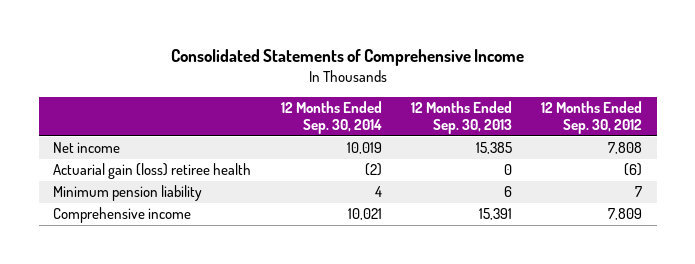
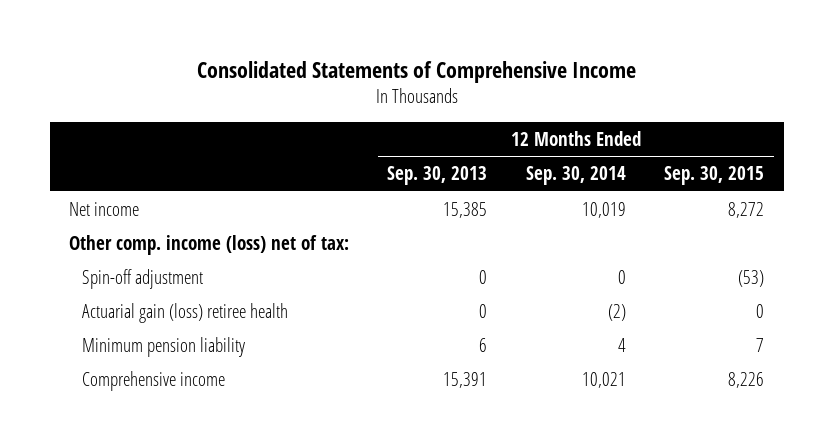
[541,101,643,135] 12 Months Ended Sep. 30, 2012 -> none
none -> [664,165,765,185] Sep. 30, 2015
none -> [68,234,349,255] Other comp. income (loss) net of tax:
none -> [82,268,204,289] Spin-off adjustment

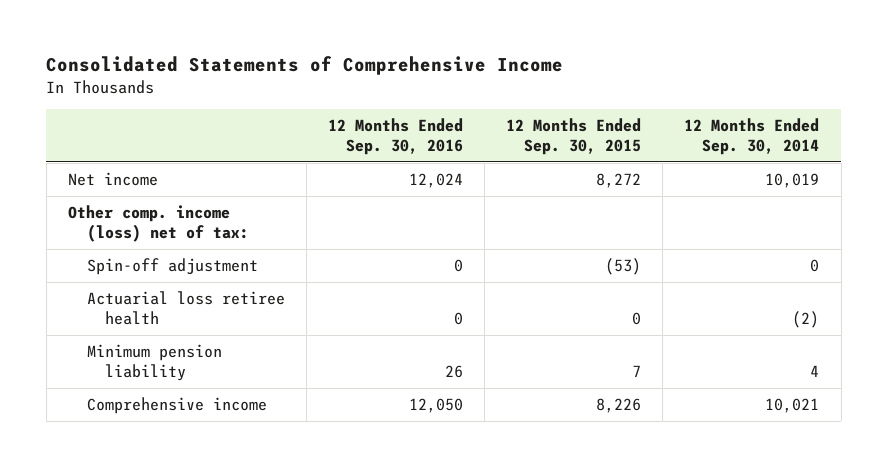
[387,165,488,185] Sep. 30, 2013 -> none
none -> [327,117,463,155] 12 Months Ended Sep. 30, 2016
[82,302,289,323] Actuarial gain (loss) retiree health -> [86,290,285,326] Actuarial loss retiree health

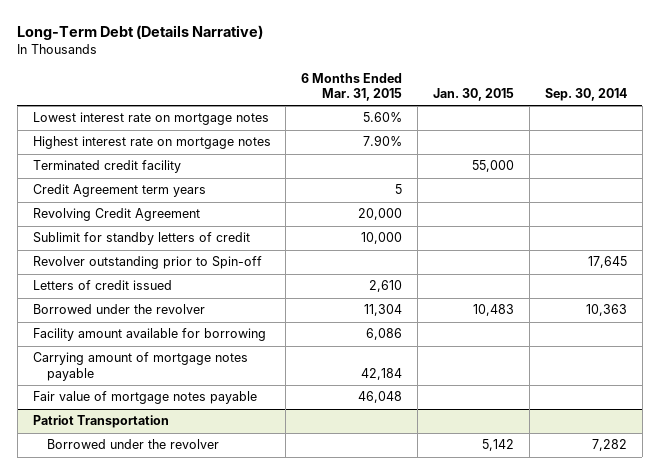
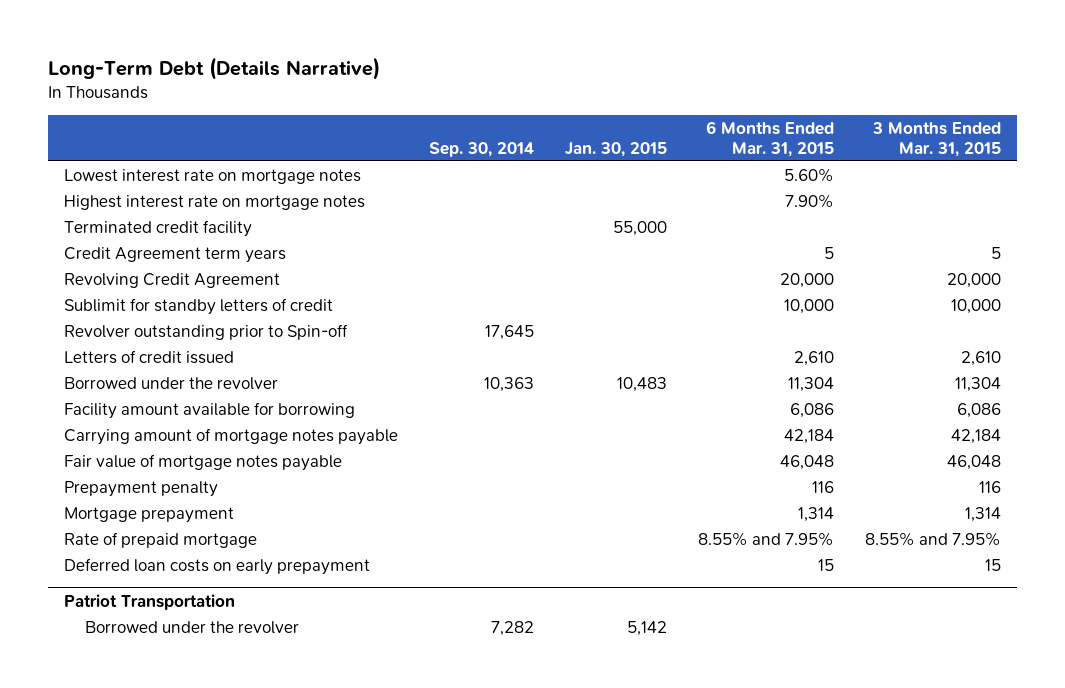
none -> [872,121,1002,157] 3 Months Ended Mar. 31, 2015
none -> [63,480,218,497] Prepayment penalty
none -> [63,506,234,523] Mortgage prepayment
none -> [63,531,257,548] Rate of prepaid mortgage
none -> [63,557,370,575] Deferred loan costs on early prepayment

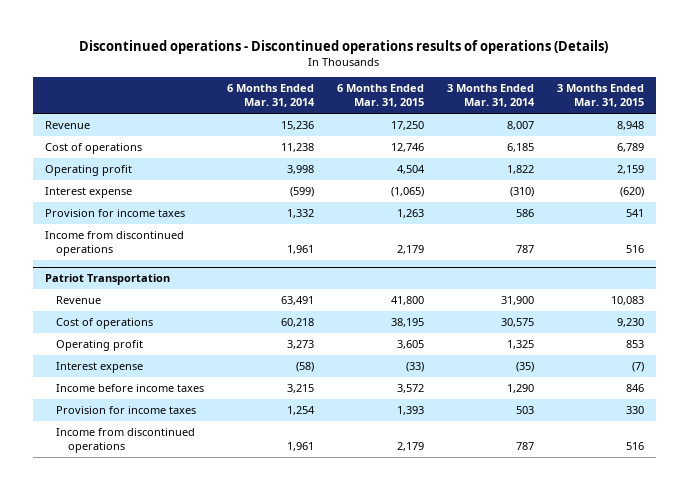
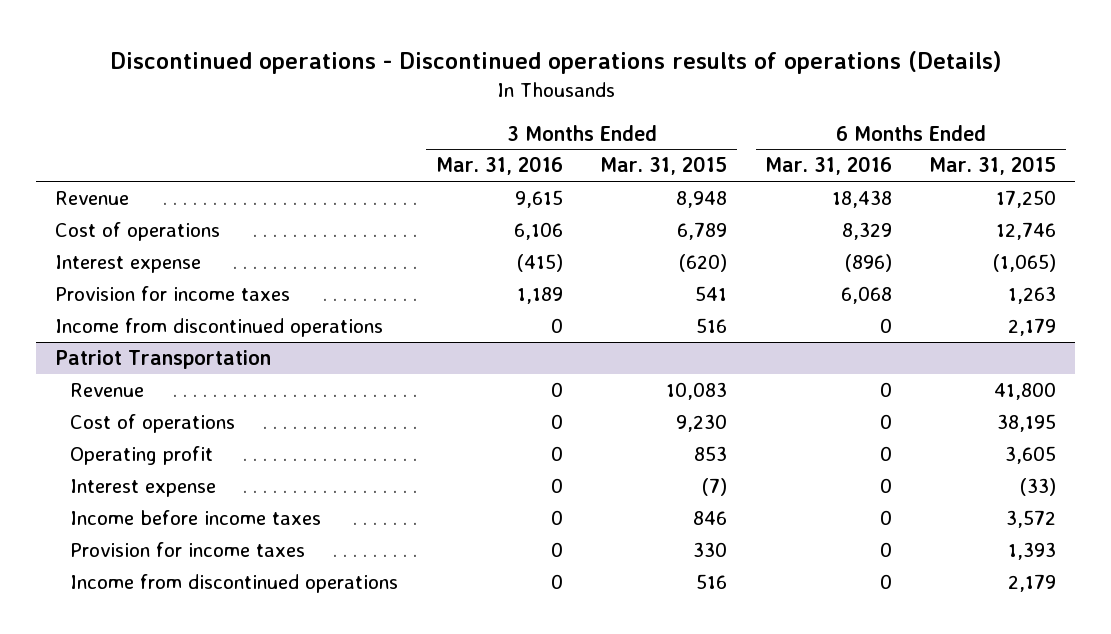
[227,83,316,108] 6 Months Ended Mar. 31, 2014 -> none
[447,83,536,108] 3 Months Ended Mar. 31, 2014 -> none
none -> [435,156,563,176] Mar. 31, 2016
none -> [764,156,892,176] Mar. 31, 2016
[44,165,132,177] Operating profit -> none

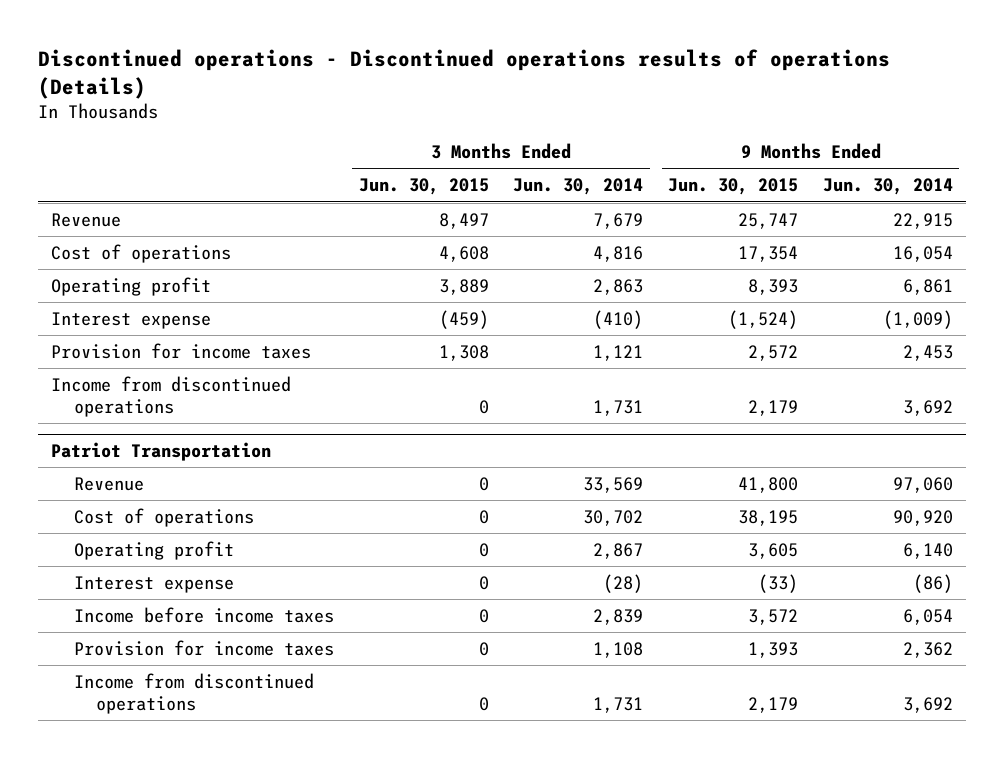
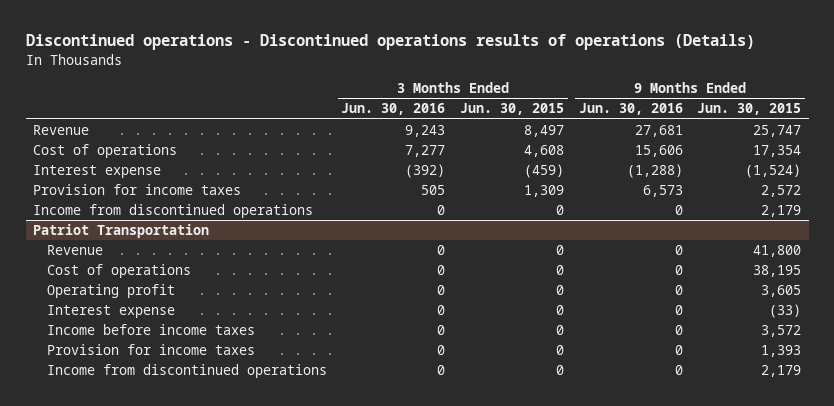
[513,178,644,196] Jun. 30, 2014 -> none
[823,178,954,196] Jun. 30, 2014 -> none
none -> [341,103,446,116] Jun. 30, 2016
none -> [578,103,683,116] Jun. 30, 2016
[50,276,211,296] Operating profit -> none
[438,344,489,361] 1,308 -> [524,184,565,197] 1,309

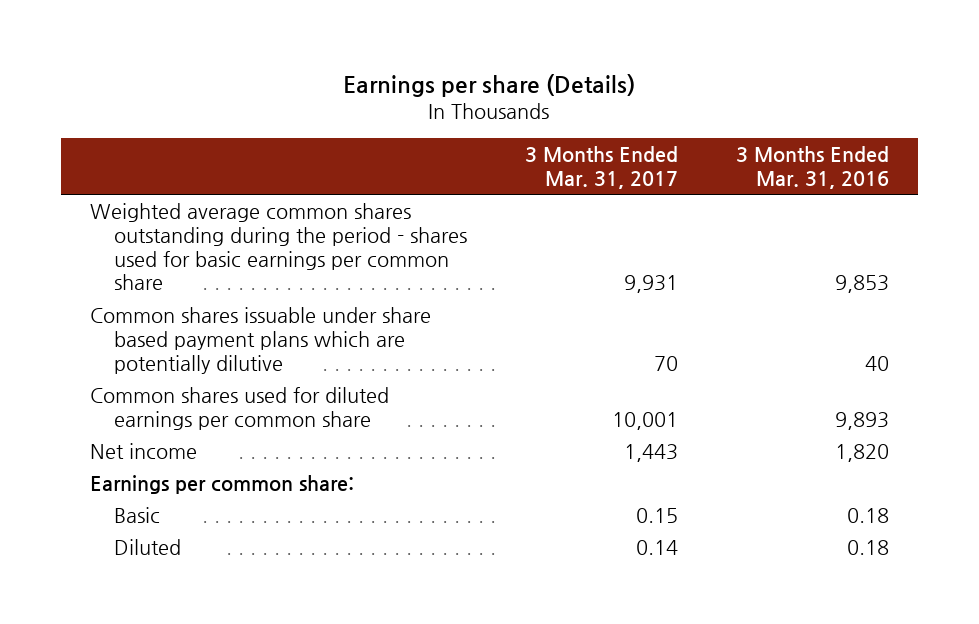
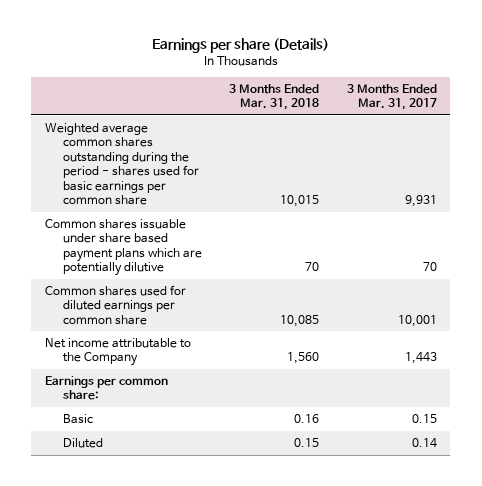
[735,145,889,189] 3 Months Ended Mar. 31, 2016 -> none
none -> [229,83,320,111] 3 Months Ended Mar. 31, 2018
[90,443,198,460] Net income -> [44,337,191,367] Net income attributable to the Company

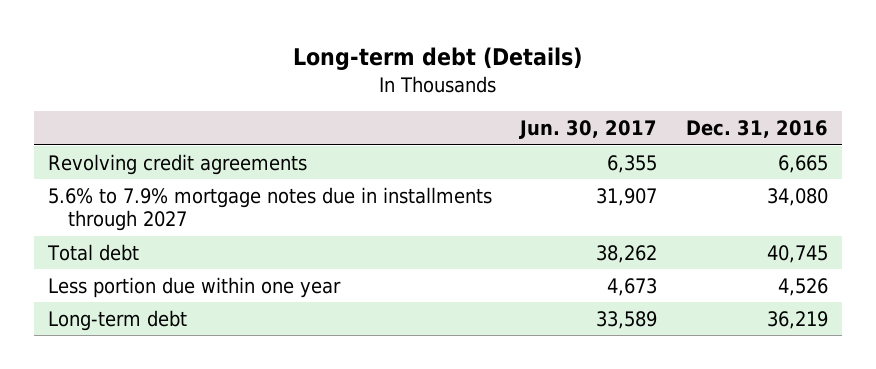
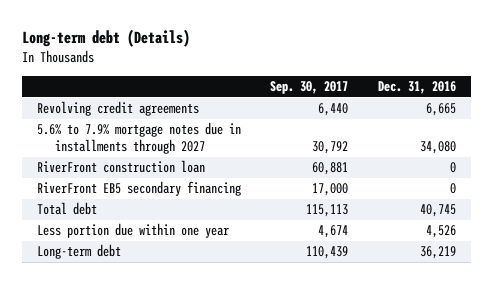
[519,120,658,140] Jun. 30, 2017 -> none
none -> [270,80,349,94] Sep. 30, 2017
none -> [36,160,205,174] RiverFront construction loan
none -> [36,181,241,197] RiverFront EB5 secondary financing

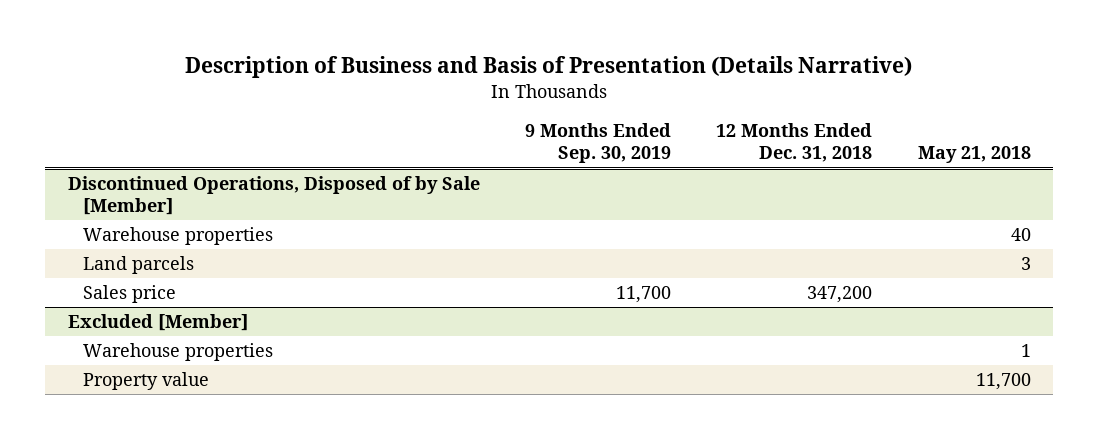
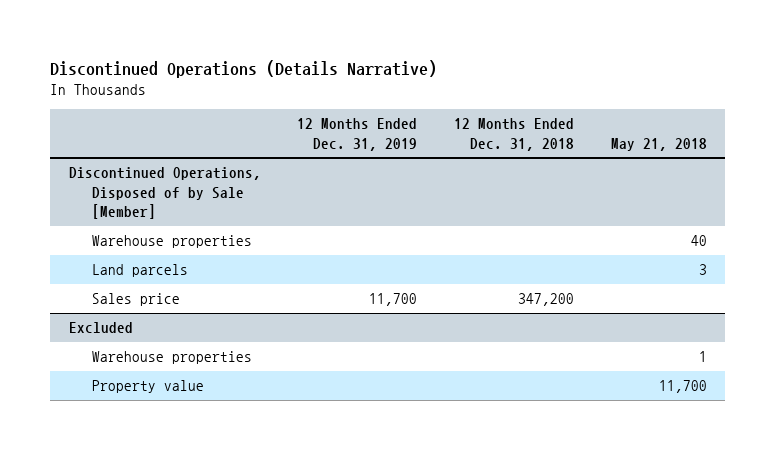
[185,56,913,79] Description of Business and Basis of Presentation (Details Narrative) -> [50,59,438,78] Discontinued Operations (Details Narrative)
[524,123,671,164] 9 Months Ended Sep. 30, 2019 -> none
none -> [297,118,418,151] 12 Months Ended Dec. 31, 2019
[67,314,248,332] Excluded [Member] -> [68,322,133,334] Excluded

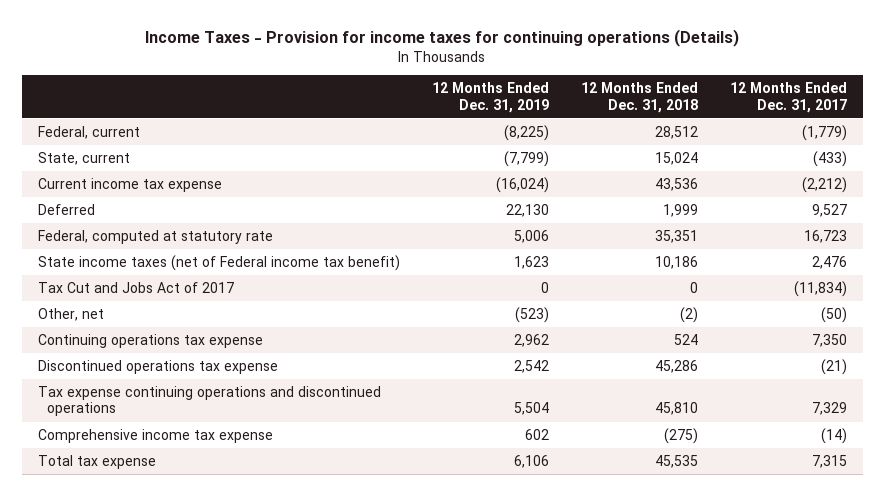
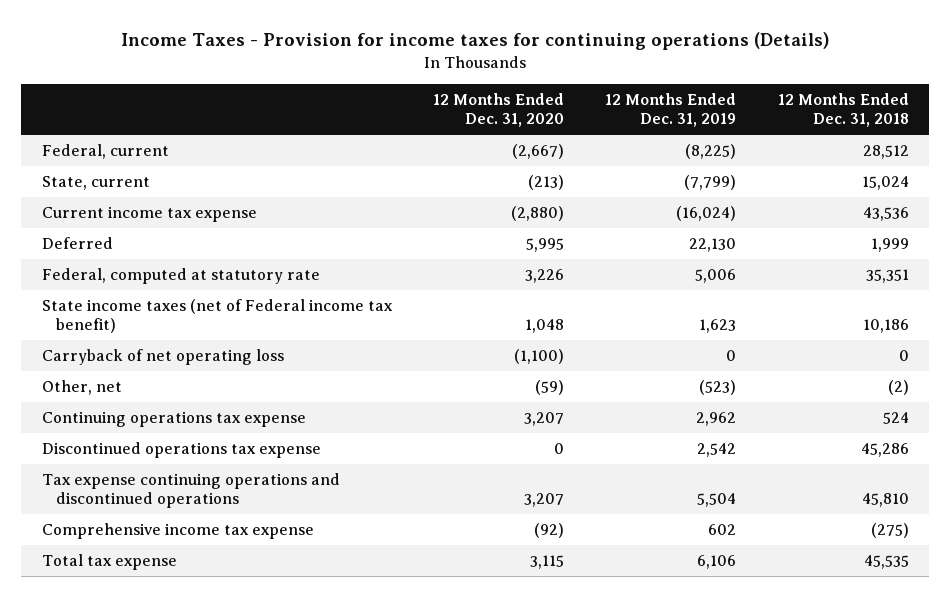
[729,82,847,113] 12 Months Ended Dec. 31, 2017 -> none
none -> [433,93,565,128] 12 Months Ended Dec. 31, 2020
[37,281,234,293] Tax Cut and Jobs Act of 2017 -> none
none -> [41,349,284,366] Carryback of net operating loss

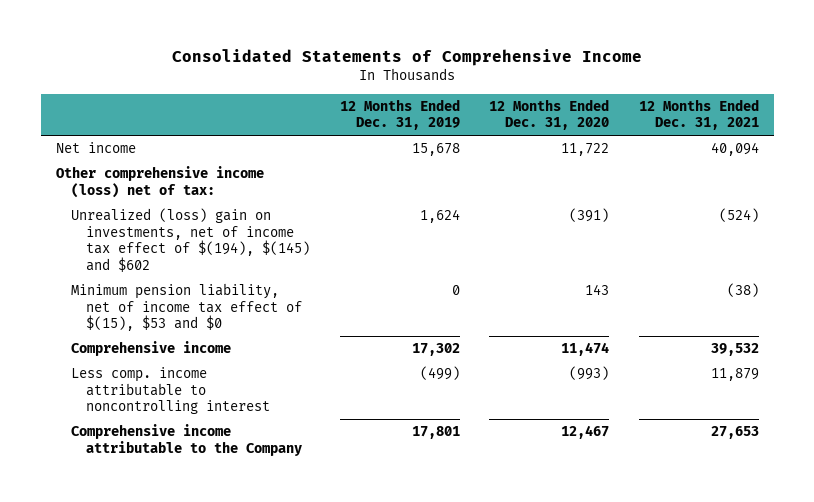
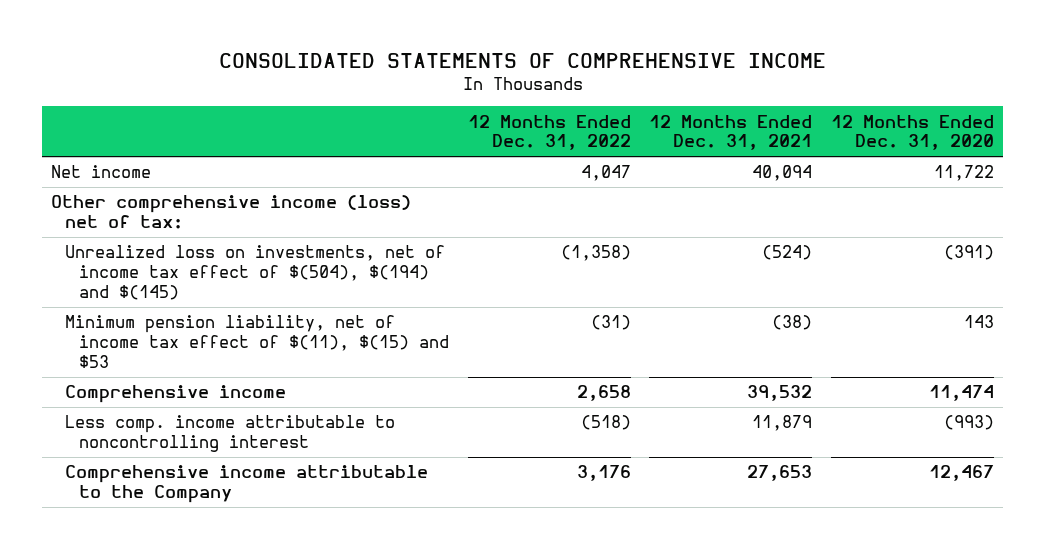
[172,48,643,66] Consolidated Statements of Comprehensive Income -> [218,52,826,68] CONSOLIDATED STATEMENTS OF COMPREHENSIVE INCOME
[339,98,460,131] 12 Months Ended Dec. 31, 2019 -> none
none -> [467,114,631,151] 12 Months Ended Dec. 31, 2022
[70,208,310,272] Unrealized (loss) gain on investments, net of income tax effect of $(194), $(145) and $602 -> [65,245,446,300] Unrealized loss on investments, net of income tax effect of $(504), $(194) and $(145)
[70,283,302,332] Minimum pension liability, net of income tax effect of $(15), $53 and $0 -> [65,315,450,368] Minimum pension liability, net of income tax effect of $(11), $(15) and $53

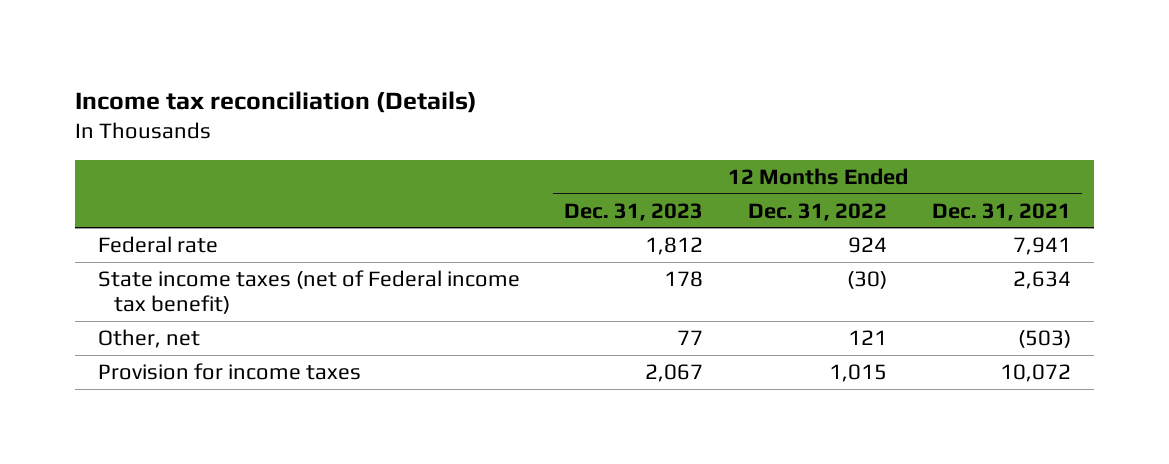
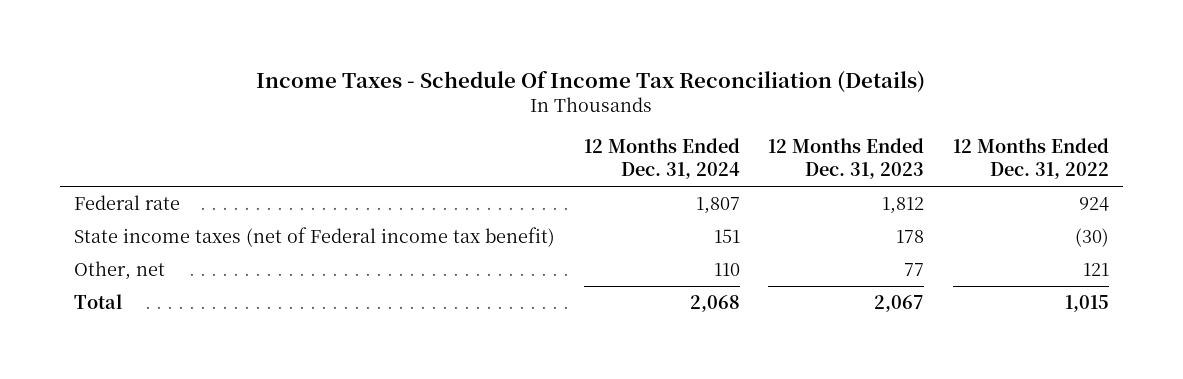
[75,90,478,113] Income tax reconciliation (Details) -> [256,70,926,93] Income Taxes - Schedule Of Income Tax Reconciliation (Details)
[932,202,1072,221] Dec. 31, 2021 -> none
none -> [583,138,740,180] 12 Months Ended Dec. 31, 2024
[97,362,361,380] Provision for income taxes -> [74,294,123,310] Total

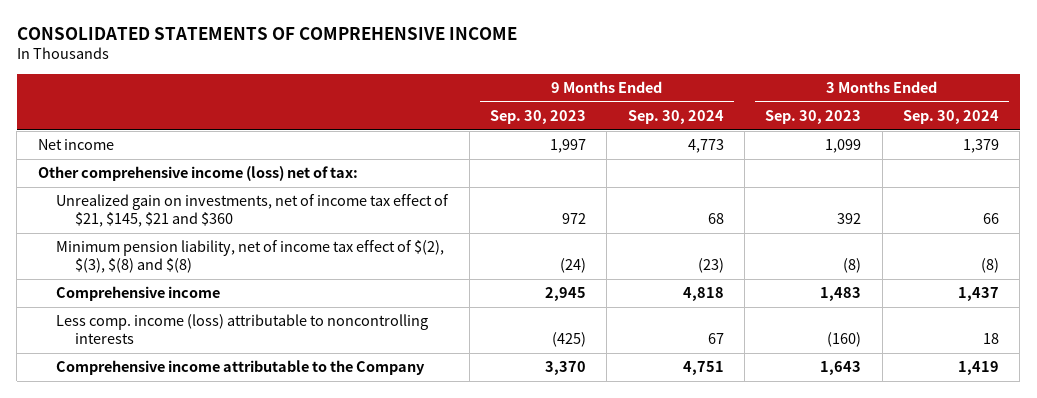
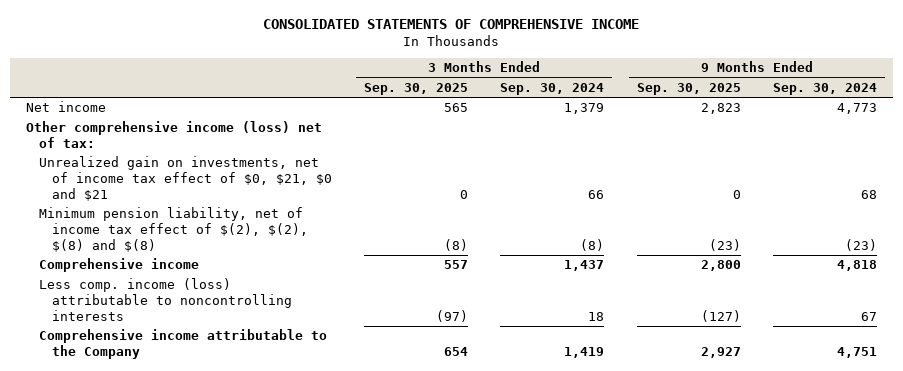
[490,110,587,125] Sep. 30, 2023 -> none
[765,110,862,125] Sep. 30, 2023 -> none
none -> [364,83,469,96] Sep. 30, 2025
none -> [636,83,741,96] Sep. 30, 2025
[56,194,450,228] Unrealized gain on investments, net of income tax effect of $21, $145, $21 and $360 -> [39,156,333,201] Unrealized gain on investments, net of income tax effect of $0, $21, $0 and $21
[56,240,445,274] Minimum pension liability, net of income tax effect of $(2), $(3), $(8) and $(8) -> [39,207,309,252] Minimum pension liability, net of income tax effect of $(2), $(2), $(8) and $(8)

